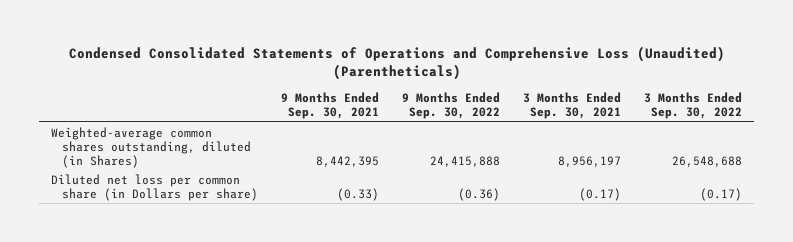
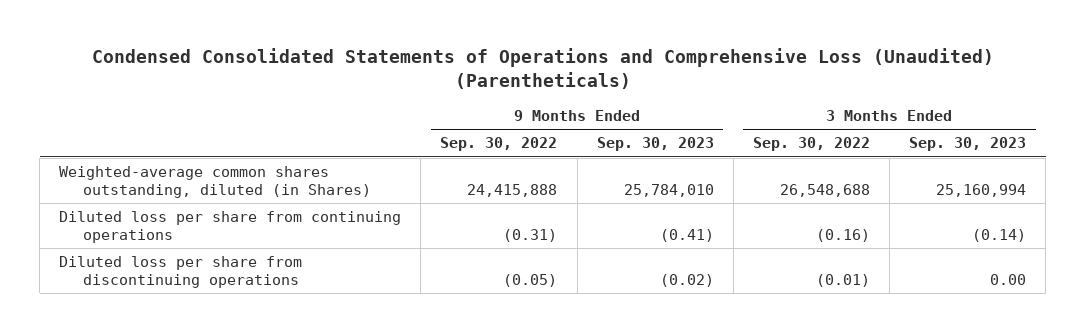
[281,92,380,120] 9 Months Ended Sep. 30, 2021 -> none
[523,92,622,120] 3 Months Ended Sep. 30, 2021 -> none
none -> [596,137,714,152] Sep. 30, 2023
none -> [908,137,1026,152] Sep. 30, 2023
none -> [59,211,402,243] Diluted loss per share from continuing operations
[50,174,258,201] Diluted net loss per common share (in Dollars per share) -> [59,256,303,288] Diluted loss per share from discontinuing operations
[458,187,501,201] (0.36) -> [503,273,558,287] (0.05)
[700,187,743,201] (0.17) -> [815,273,870,287] (0.01)

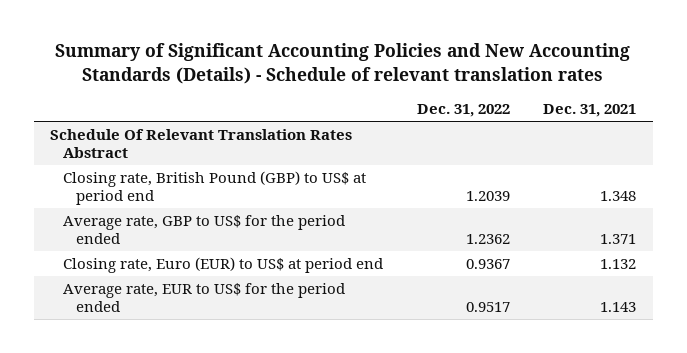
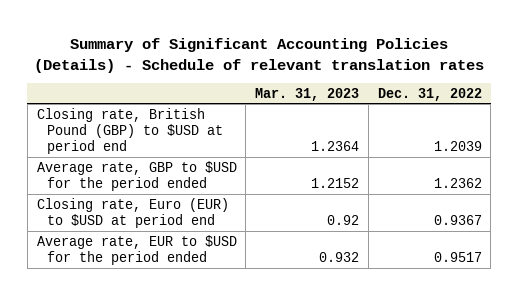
[55,43,631,85] Summary of Significant Accounting Policies and New Accounting Standards (Details) - Schedule of relevant translation rates -> [34,37,485,73] Summary of Significant Accounting Policies (Details) - Schedule of relevant translation rates
[543,104,637,118] Dec. 31, 2021 -> none
none -> [255,87,360,101] Mar. 31, 2023
[50,128,353,158] Schedule Of Relevant Translation Rates Abstract -> none
[63,170,367,205] Closing rate, British Pound (GBP) to US$ at period end -> [36,107,224,155] Closing rate, British Pound (GBP) to $USD at period end
[63,214,346,244] Average rate, GBP to US$ for the period ended -> [36,160,237,191] Average rate, GBP to $USD for the period ended
[63,256,384,273] Closing rate, Euro (EUR) to US$ at period end -> [36,197,229,228] Closing rate, Euro (EUR) to $USD at period end
[63,282,346,312] Average rate, EUR to US$ for the period ended -> [36,234,237,265] Average rate, EUR to $USD for the period ended

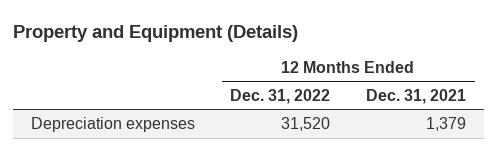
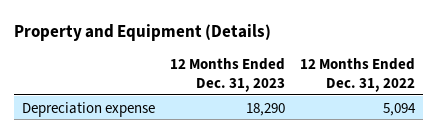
[365,88,466,104] Dec. 31, 2021 -> none
none -> [170,57,286,93] 12 Months Ended Dec. 31, 2023
[31,117,196,133] Depreciation expenses -> [21,101,155,117] Depreciation expense
[281,117,331,132] 31,520 -> [383,102,417,116] 5,094

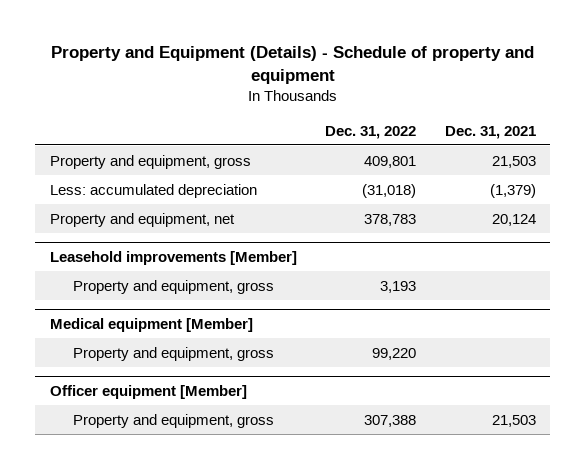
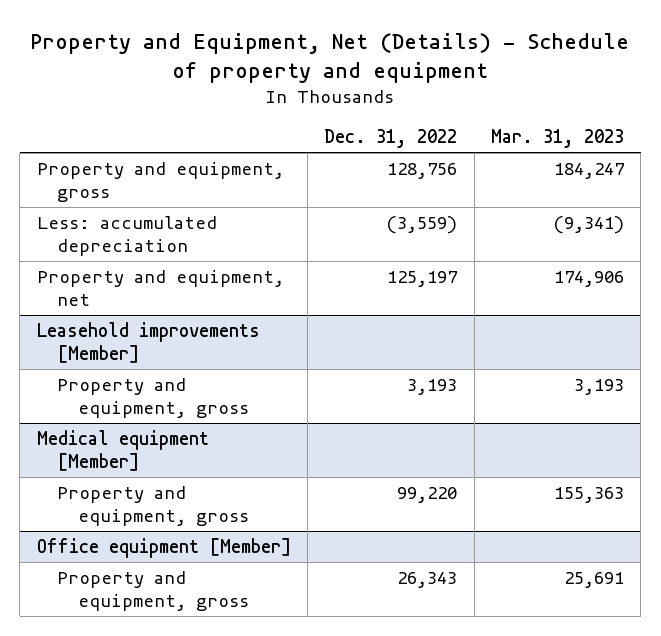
[50,46,534,85] Property and Equipment (Details) - Schedule of property and equipment -> [30,32,630,83] Property and Equipment, Net (Details) - Schedule of property and equipment
[444,125,536,139] Dec. 31, 2021 -> none
none -> [490,129,624,149] Mar. 31, 2023
[364,155,417,168] 409,801 -> [387,162,458,179] 128,756
[362,183,417,198] (31,018) -> [386,215,458,234] (3,559)
[364,213,417,226] 378,783 -> [387,270,458,287] 125,197
[49,384,247,399] Officer equipment [Member] -> [36,537,291,558] Office equipment [Member]
[364,414,417,427] 307,388 -> [397,571,458,588] 26,343

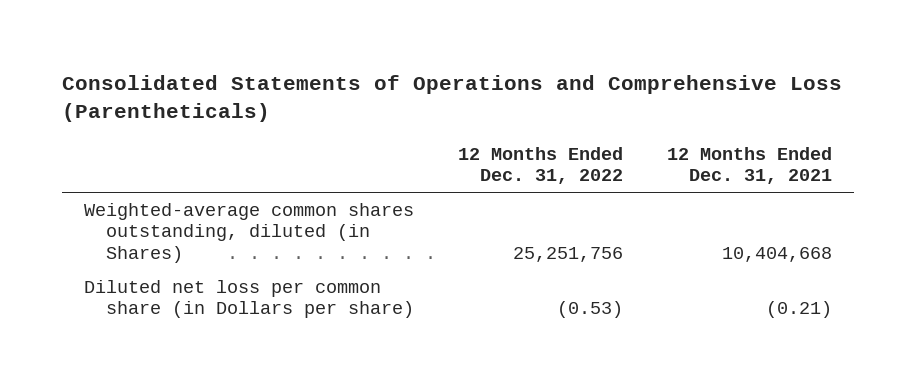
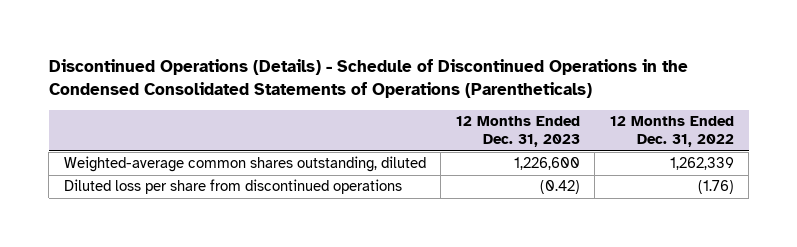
[61,75,842,123] Consolidated Statements of Operations and Comprehensive Loss (Parentheticals) -> [48,58,688,98] Discontinued Operations (Details) - Schedule of Discontinued Operations in the Condensed Consolidated Statements of Operations (Parentheticals)
[667,146,833,185] 12 Months Ended Dec. 31, 2021 -> none
none -> [455,116,580,148] 12 Months Ended Dec. 31, 2023
[83,202,414,264] Weighted-average common shares outstanding, diluted (in Shares) -> [63,156,426,173] Weighted-average common shares outstanding, diluted
[513,247,624,263] 25,251,756 -> [669,157,734,171] 1,262,339
[83,279,415,319] Diluted net loss per common share (in Dollars per share) -> [63,179,402,195] Diluted loss per share from discontinued operations
[557,301,624,319] (0.53) -> [697,180,734,195] (1.76)

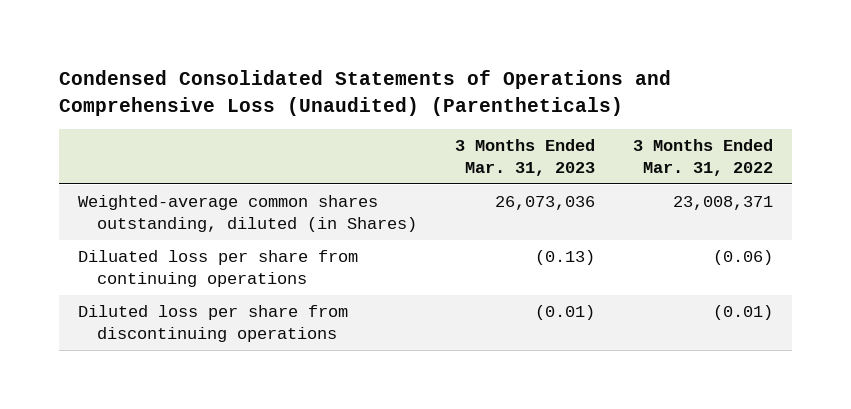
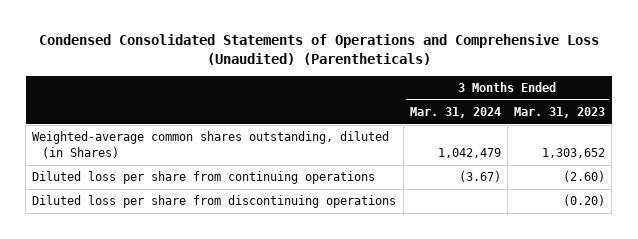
[633,138,774,177] 3 Months Ended Mar. 31, 2022 -> none
none -> [409,107,501,119] Mar. 31, 2024
[495,196,596,211] 26,073,036 -> [542,148,606,159] 1,303,652
[77,250,358,288] Diluated loss per share from continuing operations -> [32,171,376,185] Diluted loss per share from continuing operations
[535,250,596,266] (0.13) -> [563,171,606,183] (2.60)
[535,305,596,321] (0.01) -> [563,195,606,207] (0.20)

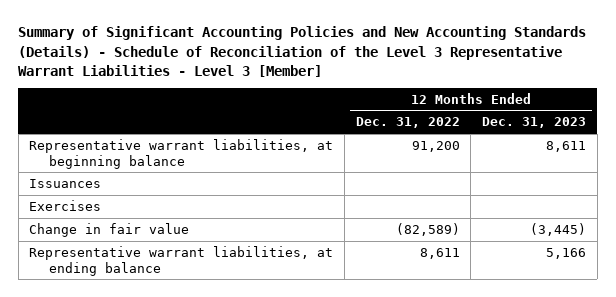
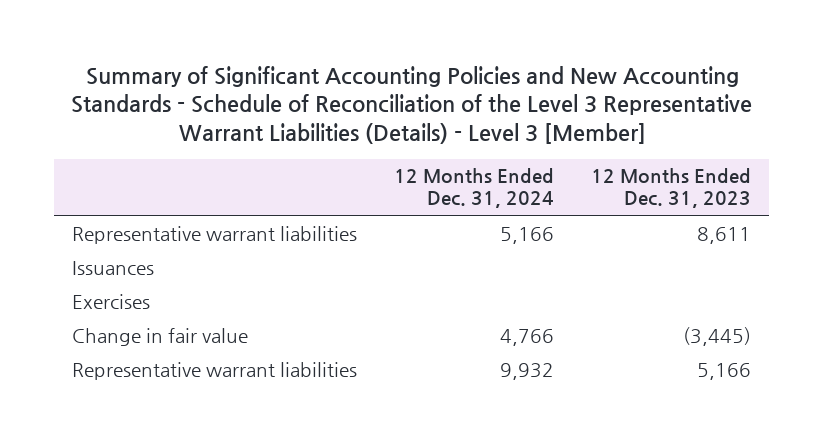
[18,26,587,77] Summary of Significant Accounting Policies and New Accounting Standards (Details) - Schedule of Reconciliation of the Level 3 Representative Warrant Liabilities - Level 3 [Member] -> [70,65,752,145] Summary of Significant Accounting Policies and New Accounting Standards - Schedule of Reconciliation of the Level 3 Representative Warrant Liabilities (Details) - Level 3 [Member]
[355,117,460,129] Dec. 31, 2022 -> none
none -> [394,168,555,209] 12 Months Ended Dec. 31, 2024
[29,138,334,169] Representative warrant liabilities, at beginning balance -> [72,225,358,244] Representative warrant liabilities
[29,245,334,276] Representative warrant liabilities, at ending balance -> [72,361,358,380] Representative warrant liabilities

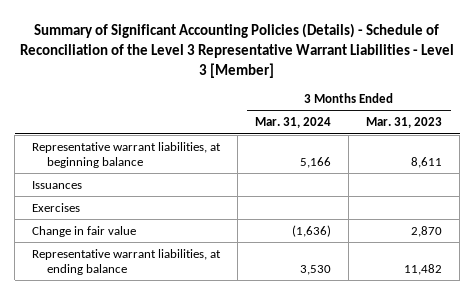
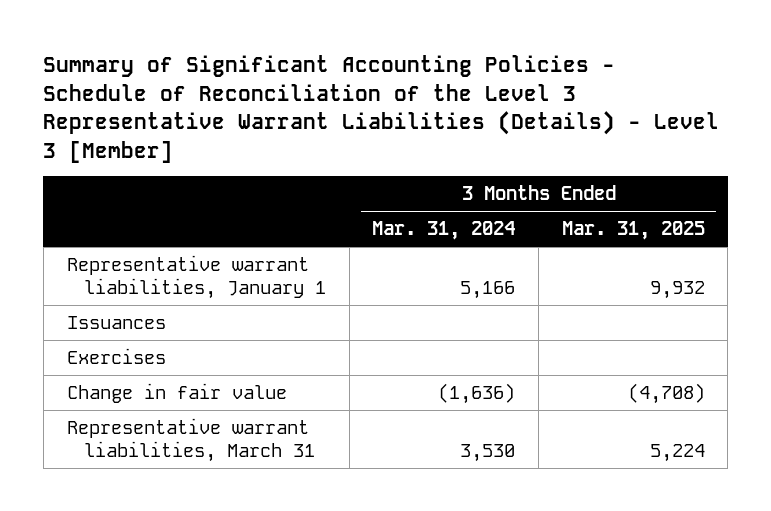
[20,22,455,78] Summary of Significant Accounting Policies (Details) - Schedule of Reconciliation of the Level 3 Representative Warrant Liabilities - Level 3 [Member] -> [43,55,720,163] Summary of Significant Accounting Policies - Schedule of Reconciliation of the Level 3 Representative Warrant Liabilities (Details) - Level 3 [Member]
[366,117,443,129] Mar. 31, 2023 -> none
none -> [561,221,705,241] Mar. 31, 2025
[32,141,222,168] Representative warrant liabilities, at beginning balance -> [66,255,327,300] Representative warrant liabilities, January 1
[32,248,222,275] Representative warrant liabilities, at ending balance -> [66,418,316,463] Representative warrant liabilities, March 31

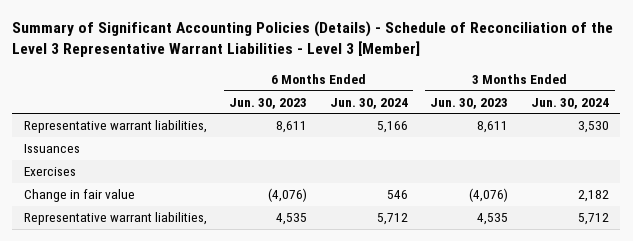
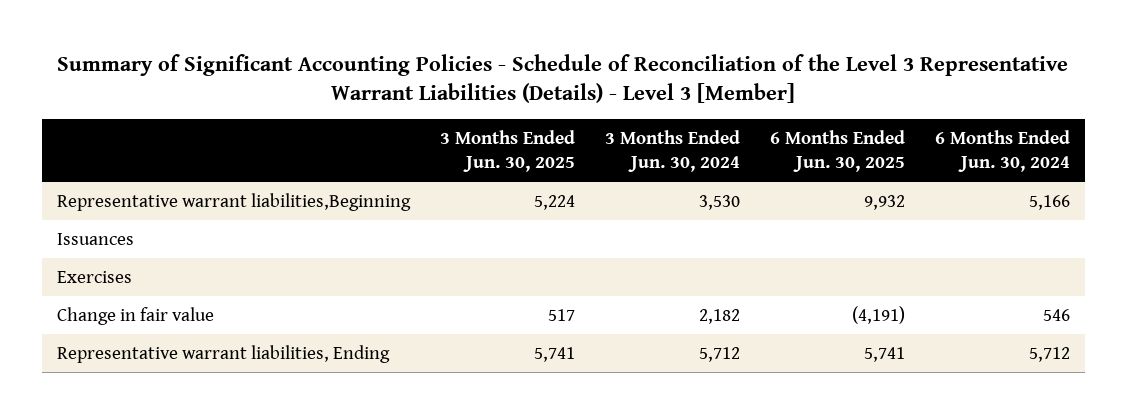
[12,21,614,58] Summary of Significant Accounting Policies (Details) - Schedule of Reconciliation of the Level 3 Representative Warrant Liabilities - Level 3 [Member] -> [57,54,1069,104] Summary of Significant Accounting Policies - Schedule of Reconciliation of the Level 3 Representative Warrant Liabilities (Details) - Level 3 [Member]
[229,97,308,109] Jun. 30, 2023 -> none
[430,97,509,109] Jun. 30, 2023 -> none
none -> [439,130,575,173] 3 Months Ended Jun. 30, 2025
none -> [770,130,906,173] 6 Months Ended Jun. 30, 2025
[23,120,207,134] Representative warrant liabilities, -> [56,192,411,211] Representative warrant liabilities,Beginning
[23,212,207,226] Representative warrant liabilities, -> [56,344,390,363] Representative warrant liabilities, Ending

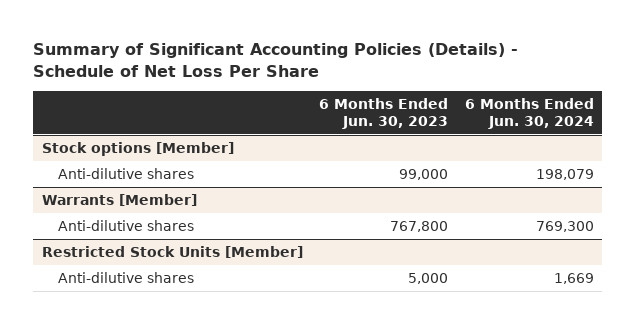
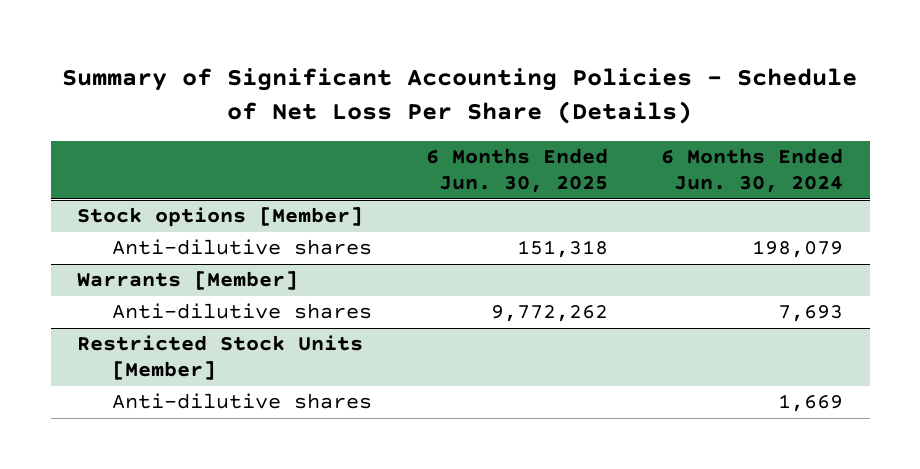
[33,43,519,77] Summary of Significant Accounting Policies (Details) - Schedule of Net Loss Per Share -> [62,67,858,125] Summary of Significant Accounting Policies - Schedule of Net Loss Per Share (Details)
[319,98,449,129] 6 Months Ended Jun. 30, 2023 -> none
none -> [425,148,608,194] 6 Months Ended Jun. 30, 2025
[535,221,594,233] 769,300 -> [777,305,843,323] 7,693

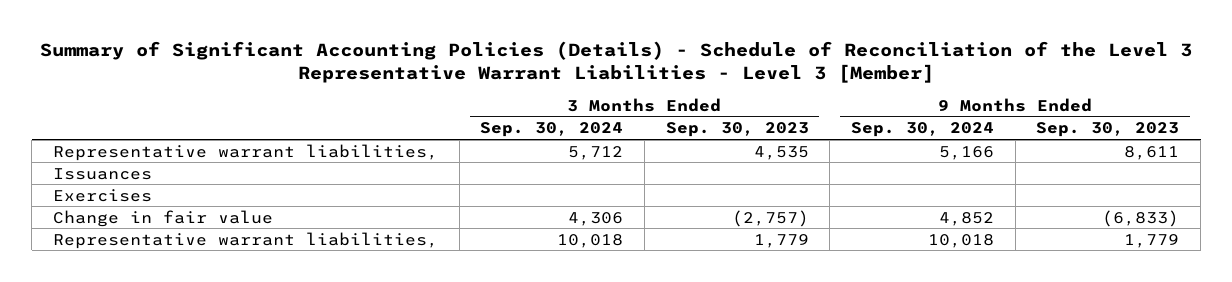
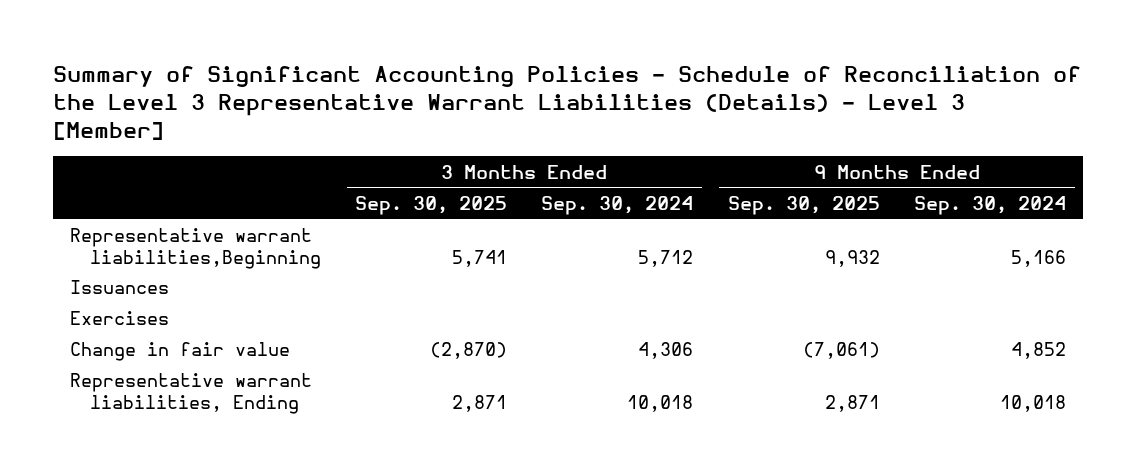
[40,40,1193,84] Summary of Significant Accounting Policies (Details) - Schedule of Reconciliation of the Level 3 Representative Warrant Liabilities - Level 3 [Member] -> [53,65,1082,141] Summary of Significant Accounting Policies - Schedule of Reconciliation of the Level 3 Representative Warrant Liabilities (Details) - Level 3 [Member]
[665,122,809,138] Sep. 30, 2023 -> none
[1036,122,1180,138] Sep. 30, 2023 -> none
none -> [355,195,508,215] Sep. 30, 2025
none -> [727,195,880,215] Sep. 30, 2025
[52,143,438,161] Representative warrant liabilities, -> [70,228,321,269] Representative warrant liabilities,Beginning
[52,231,438,249] Representative warrant liabilities, -> [70,373,313,414] Representative warrant liabilities, Ending

